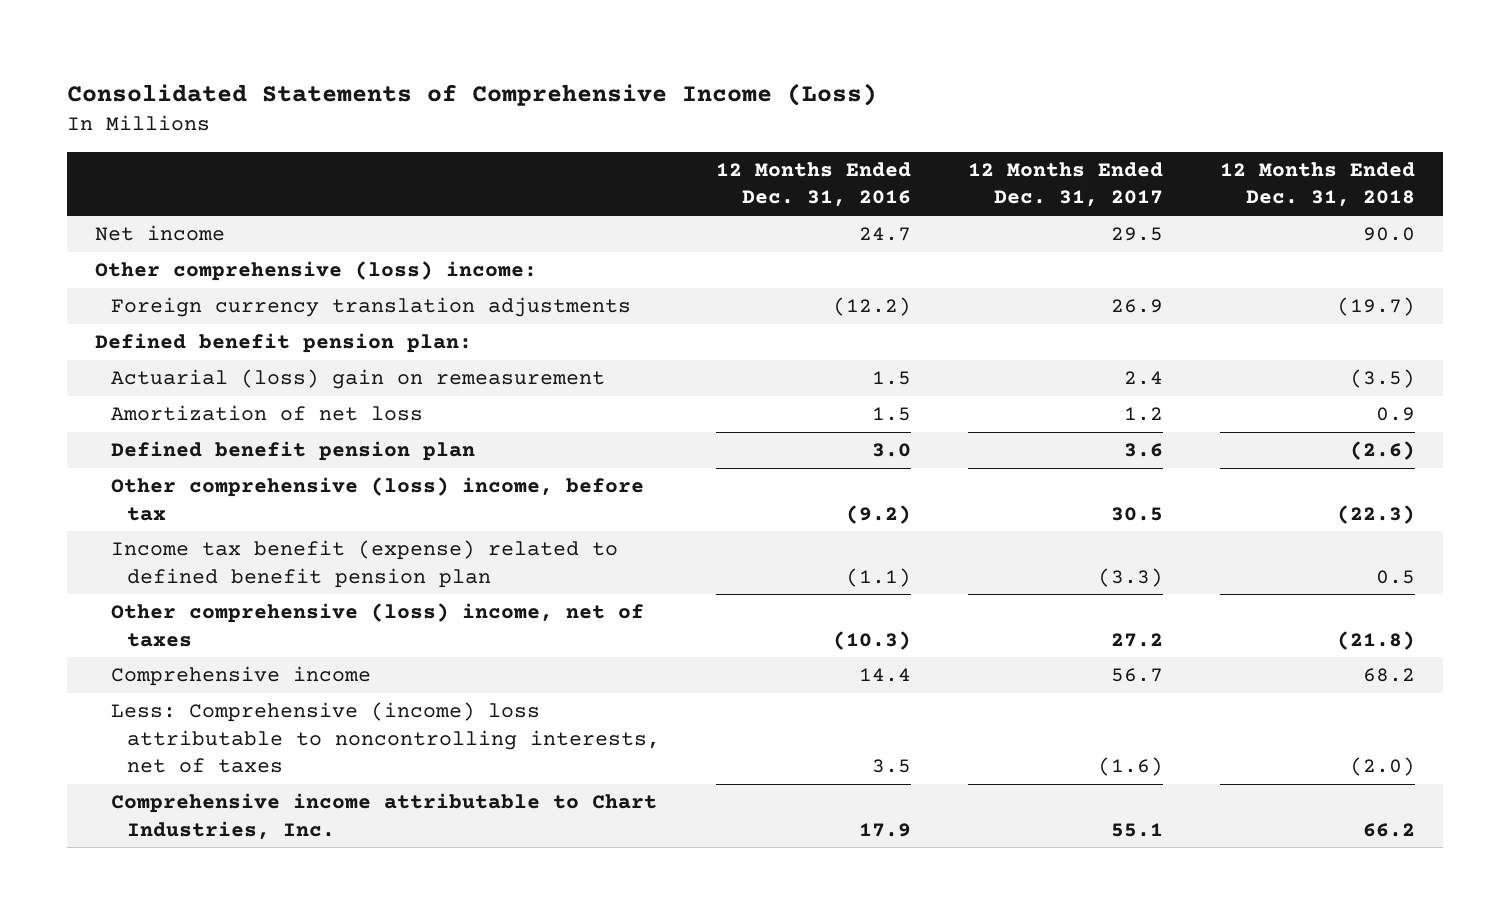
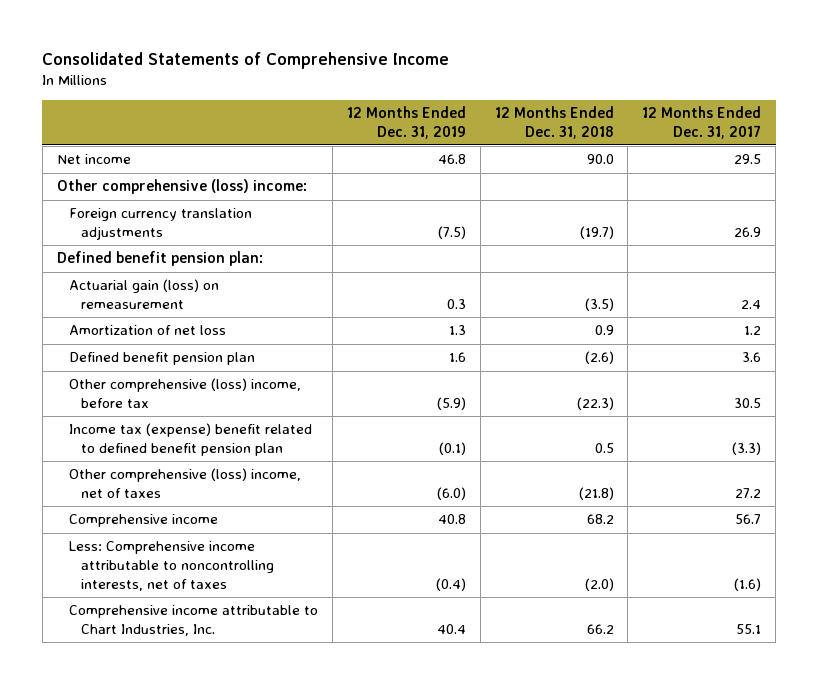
[67,82,878,106] Consolidated Statements of Comprehensive Income (Loss) -> [42,51,450,69] Consolidated Statements of Comprehensive Income
[716,162,912,208] 12 Months Ended Dec. 31, 2016 -> none
none -> [346,105,466,139] 12 Months Ended Dec. 31, 2019
[111,369,606,390] Actuarial (loss) gain on remeasurement -> [68,279,219,309] Actuarial gain (loss) on remeasurement
[111,540,619,588] Income tax benefit (expense) related to defined benefit pension plan -> [68,423,312,456] Income tax (expense) benefit related to defined benefit pension plan
[111,702,660,773] Less: Comprehensive (income) loss attributable to noncontrolling interests, net of taxes -> [68,541,274,591] Less: Comprehensive income attributable to noncontrolling interests, net of taxes

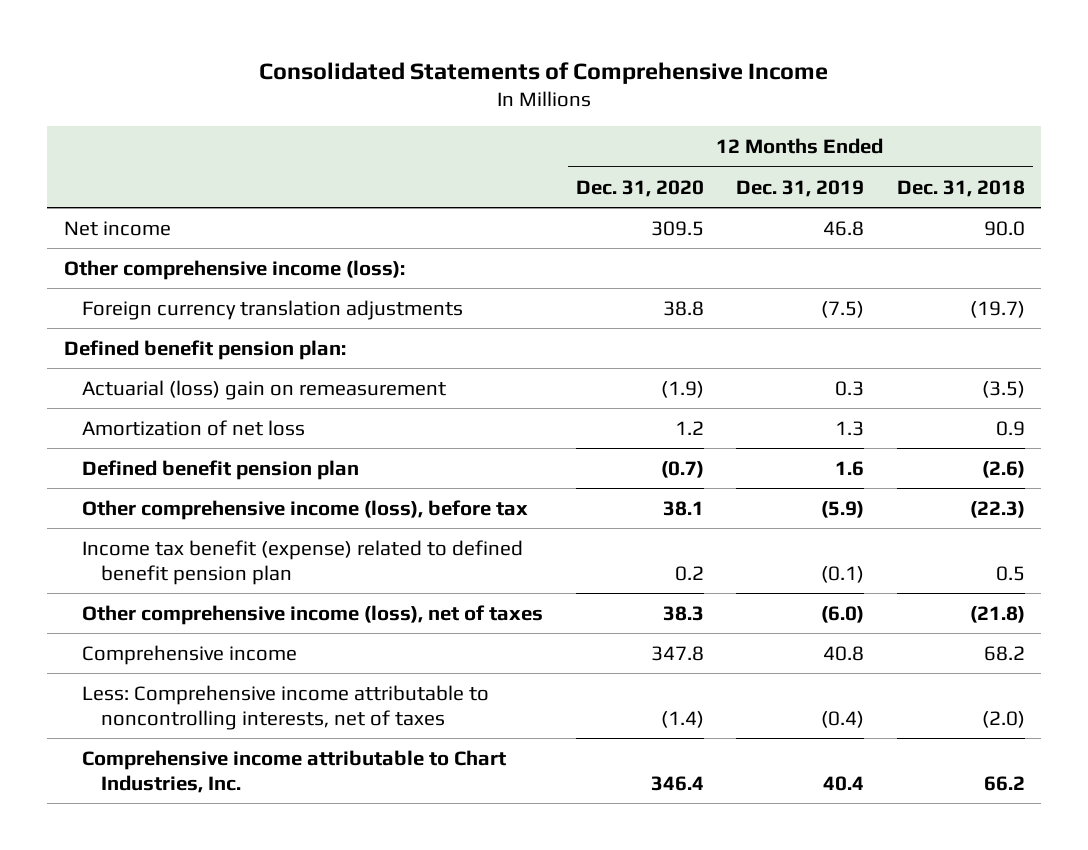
[642,105,762,139] 12 Months Ended Dec. 31, 2017 -> none
none -> [575,179,704,197] Dec. 31, 2020
[56,179,307,195] Other comprehensive (loss) income: -> [63,259,405,280] Other comprehensive income (loss):
[68,279,219,309] Actuarial gain (loss) on remeasurement -> [82,379,447,400] Actuarial (loss) gain on remeasurement
[68,378,301,408] Other comprehensive (loss) income, before tax -> [82,499,529,520] Other comprehensive income (loss), before tax
[68,423,312,456] Income tax (expense) benefit related to defined benefit pension plan -> [82,539,524,585] Income tax benefit (expense) related to defined benefit pension plan
[68,468,301,498] Other comprehensive (loss) income, net of taxes -> [82,604,544,625] Other comprehensive income (loss), net of taxes

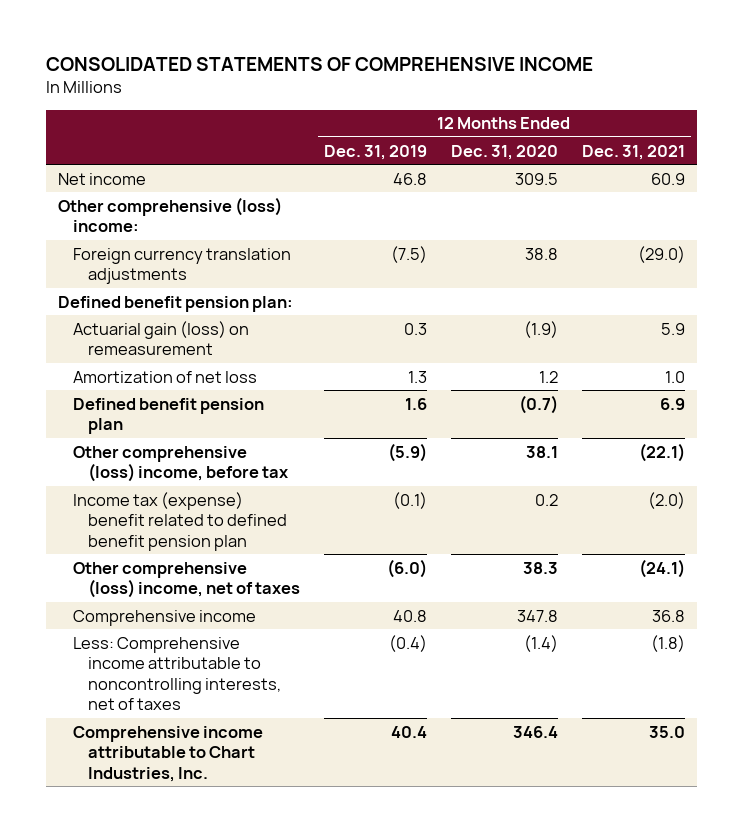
[259,61,829,84] Consolidated Statements of Comprehensive Income -> [45,57,593,72] CONSOLIDATED STATEMENTS OF COMPREHENSIVE INCOME
[896,179,1025,197] Dec. 31, 2018 -> none
none -> [582,144,686,160] Dec. 31, 2021
[63,259,405,280] Other comprehensive income (loss): -> [57,196,282,233] Other comprehensive (loss) income:
[82,379,447,400] Actuarial (loss) gain on remeasurement -> [72,320,249,356] Actuarial gain (loss) on remeasurement
[82,499,529,520] Other comprehensive income (loss), before tax -> [72,445,288,483] Other comprehensive (loss) income, before tax
[82,539,524,585] Income tax benefit (expense) related to defined benefit pension plan -> [72,491,287,551] Income tax (expense) benefit related to defined benefit pension plan
[82,604,544,625] Other comprehensive income (loss), net of taxes -> [72,561,300,599] Other comprehensive (loss) income, net of taxes

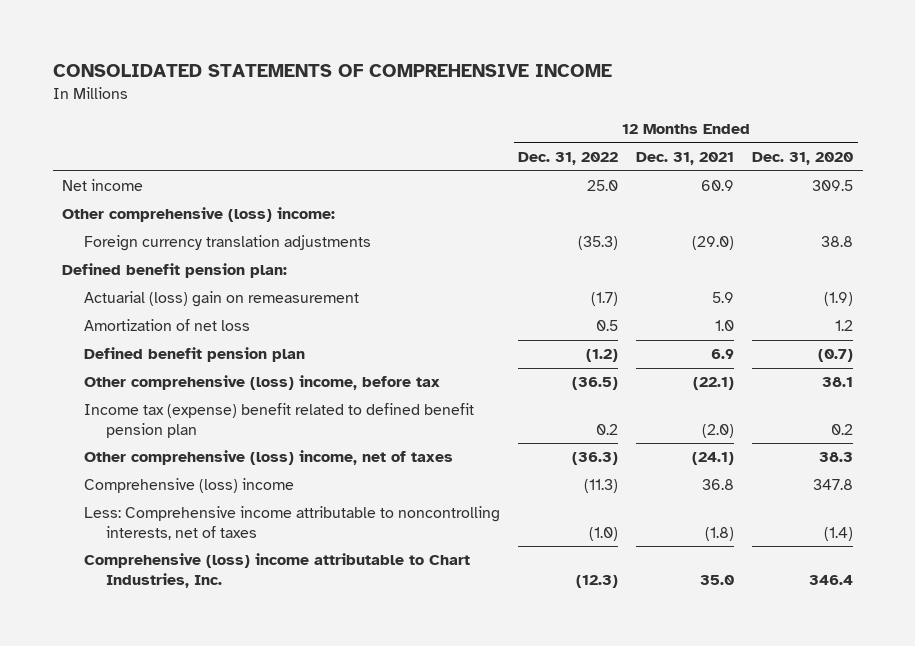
[323,144,427,160] Dec. 31, 2019 -> none
none -> [518,152,619,166] Dec. 31, 2022
[72,320,249,356] Actuarial gain (loss) on remeasurement -> [84,291,360,308] Actuarial (loss) gain on remeasurement
[72,609,256,626] Comprehensive income -> [84,478,295,494] Comprehensive (loss) income
[72,725,263,782] Comprehensive income attributable to Chart Industries, Inc. -> [84,553,471,588] Comprehensive (loss) income attributable to Chart Industries, Inc.

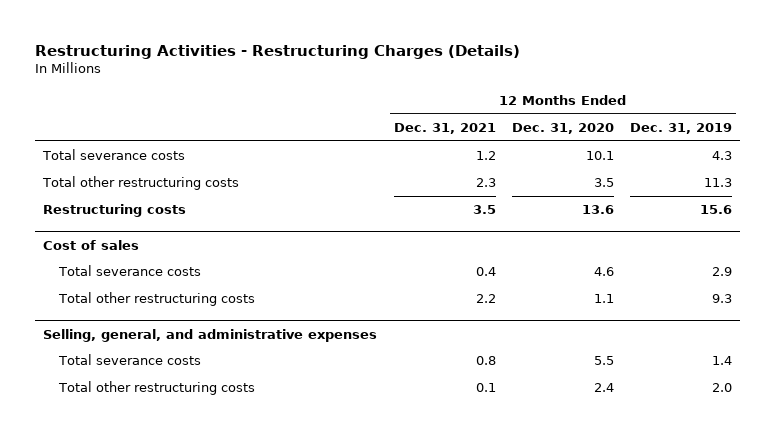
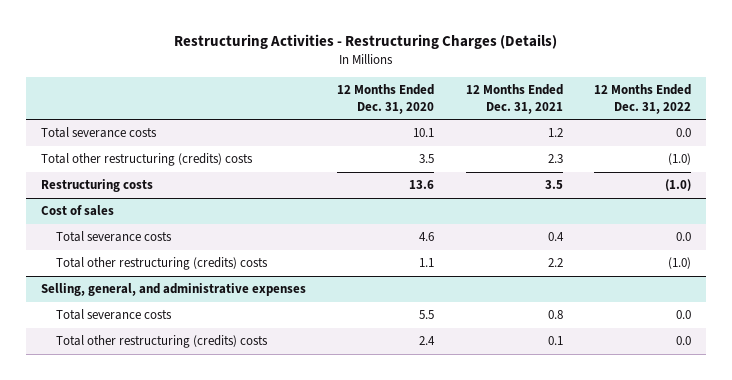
[629,122,732,134] Dec. 31, 2019 -> none
none -> [593,84,691,114] 12 Months Ended Dec. 31, 2022
[42,176,240,191] Total other restructuring costs -> [41,153,254,167] Total other restructuring (credits) costs
[57,292,255,307] Total other restructuring costs -> [55,257,268,271] Total other restructuring (credits) costs
[57,381,255,396] Total other restructuring costs -> [55,335,268,349] Total other restructuring (credits) costs

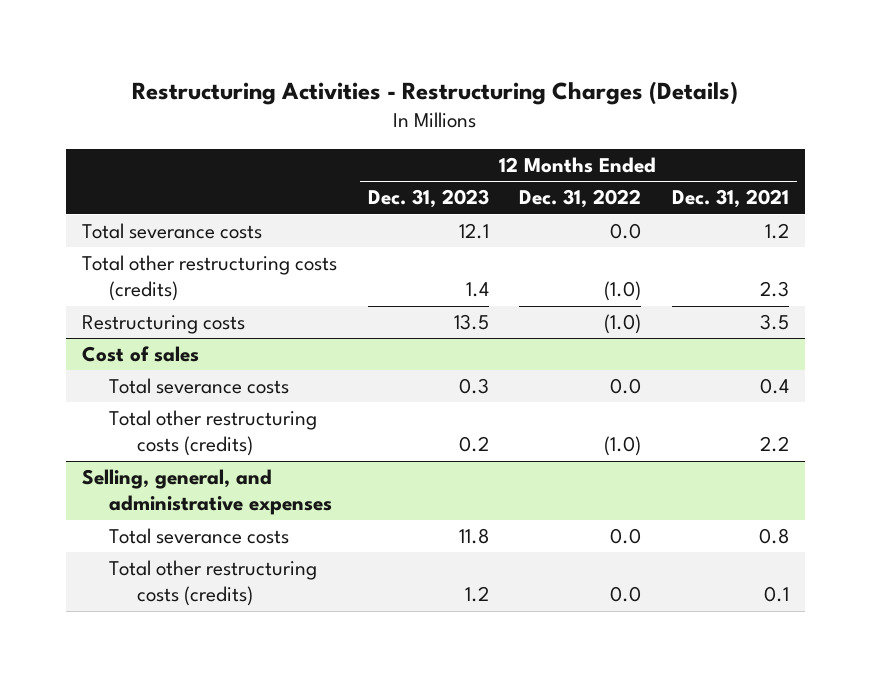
[337,84,435,114] 12 Months Ended Dec. 31, 2020 -> none
none -> [367,189,489,209] Dec. 31, 2023
[41,153,254,167] Total other restructuring (credits) costs -> [81,255,337,302] Total other restructuring costs (credits)
[55,257,268,271] Total other restructuring (credits) costs -> [109,410,318,457] Total other restructuring costs (credits)
[55,335,268,349] Total other restructuring (credits) costs -> [109,560,318,607] Total other restructuring costs (credits)

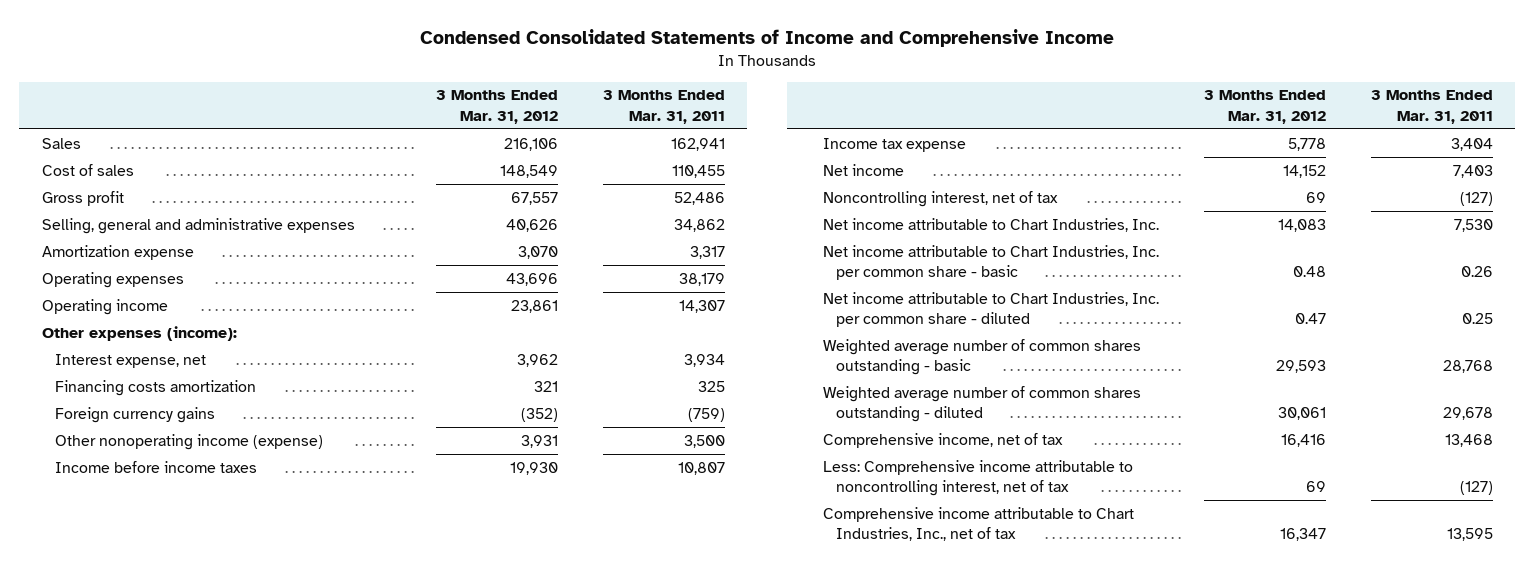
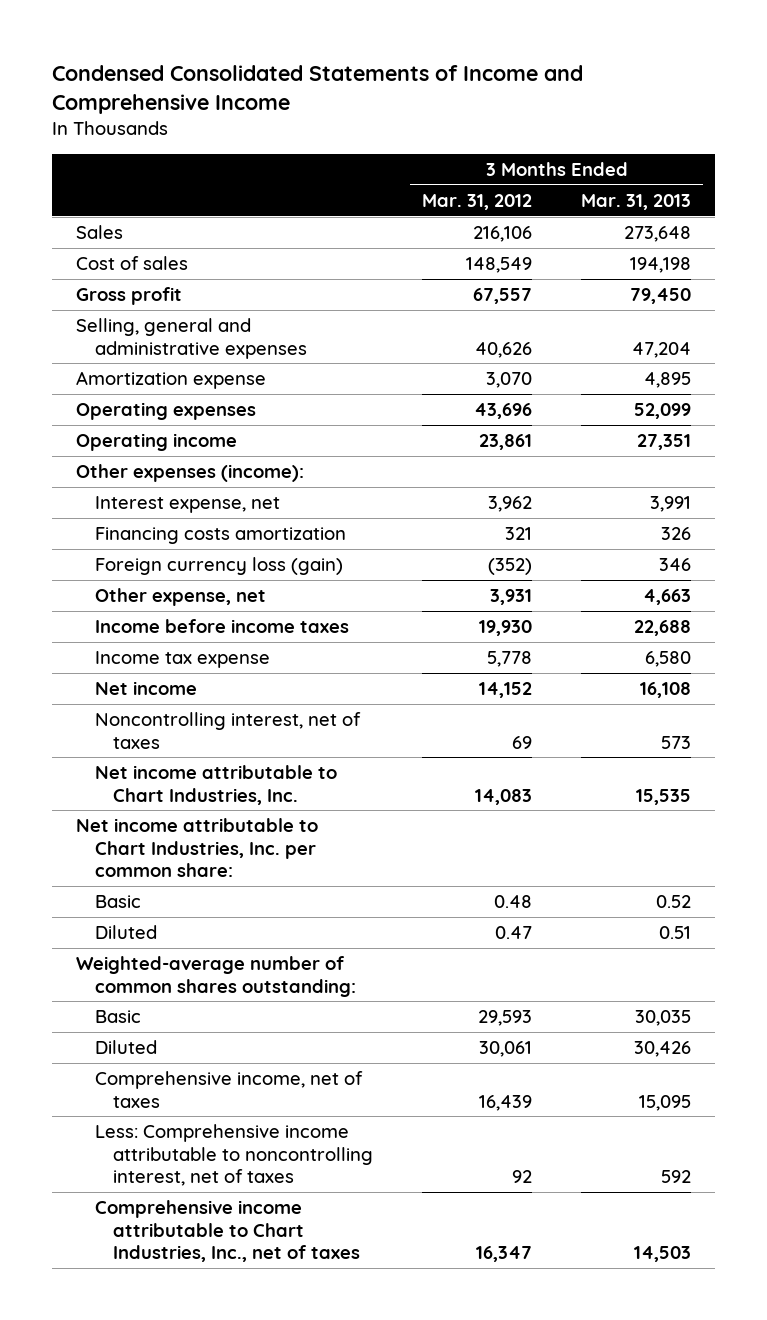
[602,90,725,124] 3 Months Ended Mar. 31, 2011 -> none
none -> [581,193,692,210] Mar. 31, 2013
[55,406,216,423] Foreign currency gains -> [94,557,343,576] Foreign currency loss (gain)
[55,433,324,450] Other nonoperating income (expense) -> [94,588,266,607] Other expense, net
[823,190,1059,207] Noncontrolling interest, net of tax -> [94,712,361,749] Noncontrolling interest, net of taxes
none -> [76,818,319,878] Net income attributable to Chart Industries, Inc. per common share:
[823,244,1160,281] Net income attributable to Chart Industries, Inc. per common share - basic -> [94,895,141,909] Basic
[823,291,1160,328] Net income attributable to Chart Industries, Inc. per common share - diluted -> [94,925,157,940] Diluted
none -> [76,956,356,997] Weighted-average number of common shares outstanding:
[823,338,1142,376] Weighted average number of common shares outstanding - basic -> [94,1010,141,1024] Basic
[823,385,1142,423] Weighted average number of common shares outstanding - diluted -> [94,1040,157,1055] Diluted
[823,432,1064,448] Comprehensive income, net of tax -> [94,1071,363,1108] Comprehensive income, net of taxes
[1280,433,1326,447] 16,416 -> [479,1094,533,1111] 16,439
[823,459,1134,497] Less: Comprehensive income attributable to noncontrolling interest, net of tax -> [94,1124,374,1187] Less: Comprehensive income attributable to noncontrolling interest, net of taxes
[1305,481,1326,493] 69 -> [512,1170,533,1184] 92
[823,506,1135,542] Comprehensive income attributable to Chart Industries, Inc., net of tax -> [94,1200,361,1263] Comprehensive income attributable to Chart Industries, Inc., net of taxes

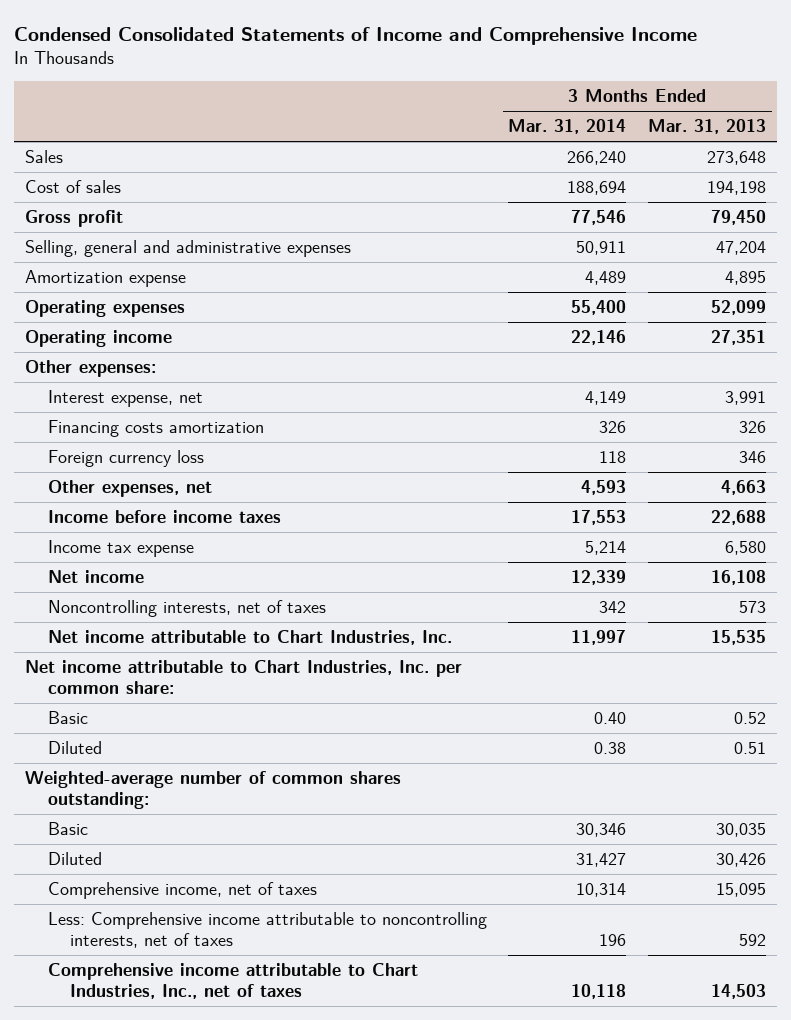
[422,193,533,210] Mar. 31, 2012 -> none
none -> [508,119,627,135] Mar. 31, 2014
[76,464,305,483] Other expenses (income): -> [25,359,157,377] Other expenses:
[94,557,343,576] Foreign currency loss (gain) -> [47,449,204,467] Foreign currency loss
[94,588,266,607] Other expense, net -> [47,479,212,497] Other expenses, net
[94,712,361,749] Noncontrolling interest, net of taxes -> [47,599,326,617] Noncontrolling interests, net of taxes
[94,1124,374,1187] Less: Comprehensive income attributable to noncontrolling interest, net of taxes -> [47,911,487,949] Less: Comprehensive income attributable to noncontrolling interests, net of taxes

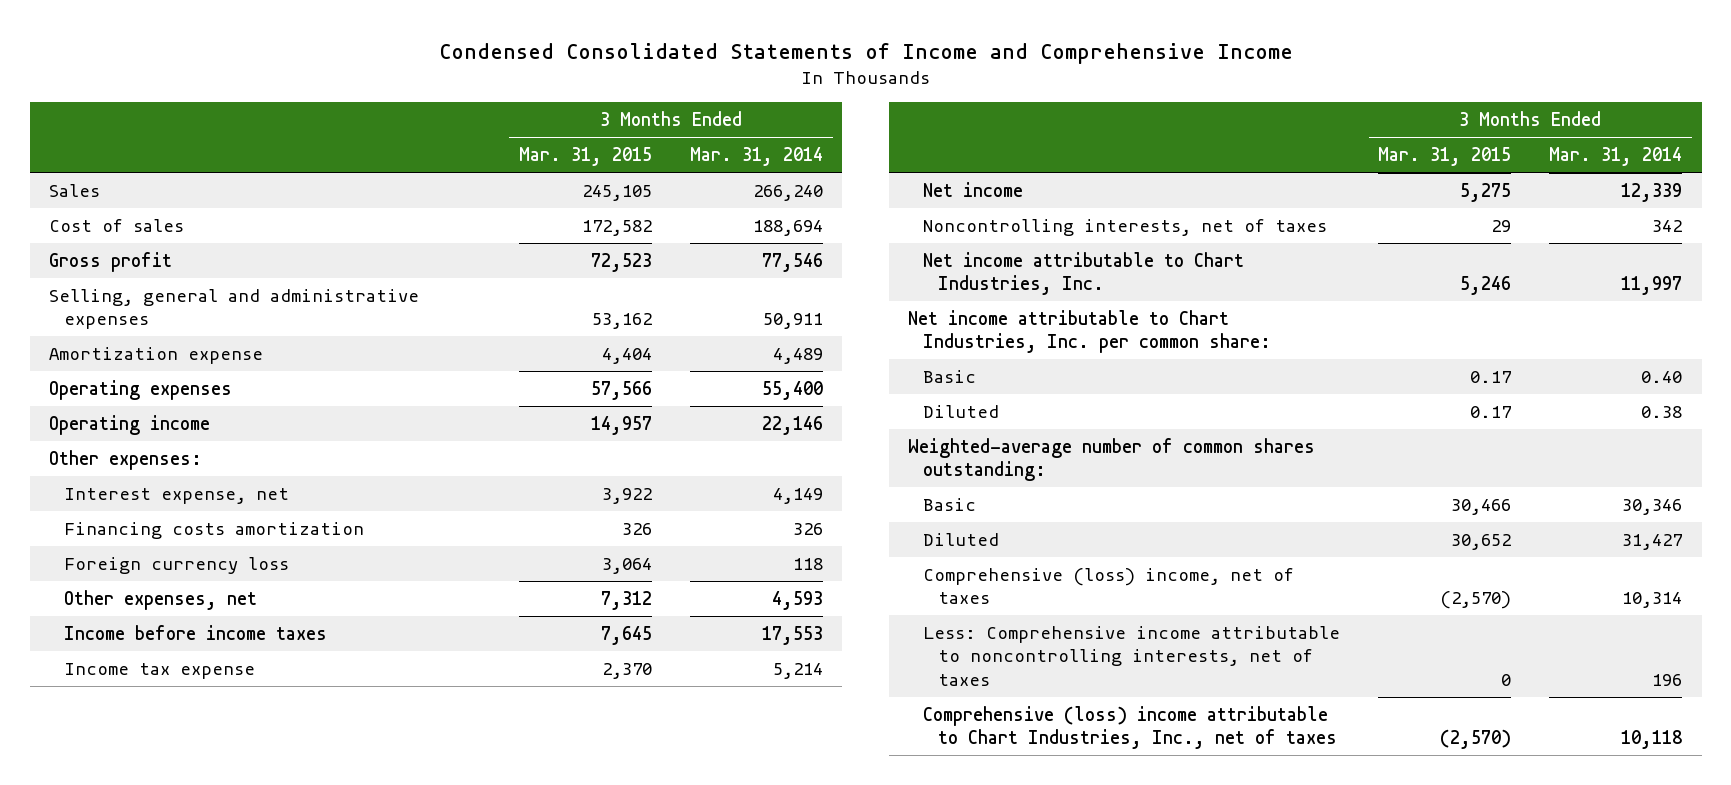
[648,119,767,135] Mar. 31, 2013 -> none
none -> [519,147,653,167] Mar. 31, 2015
[47,881,317,899] Comprehensive income, net of taxes -> [923,567,1295,605] Comprehensive (loss) income, net of taxes
[47,962,418,1000] Comprehensive income attributable to Chart Industries, Inc., net of taxes -> [923,705,1338,750] Comprehensive (loss) income attributable to Chart Industries, Inc., net of taxes

